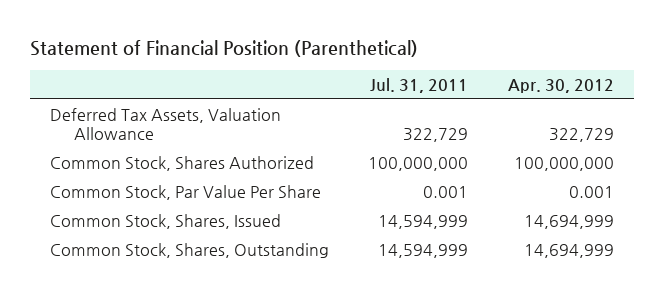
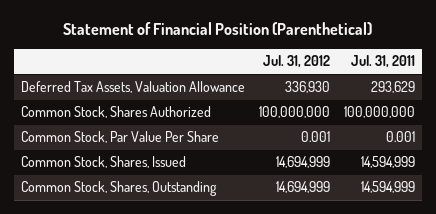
[508,78,615,93] Apr. 30, 2012 -> none
none -> [262,55,330,69] Jul. 31, 2012
[403,127,469,142] 322,729 -> [370,81,415,94] 293,629

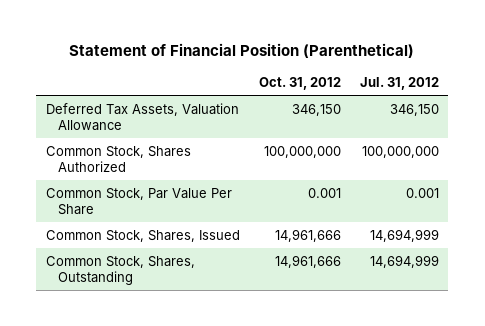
[350,55,415,69] Jul. 31, 2011 -> none
none -> [258,76,341,90] Oct. 31, 2012
[284,81,330,94] 336,930 -> [389,103,439,116] 346,150

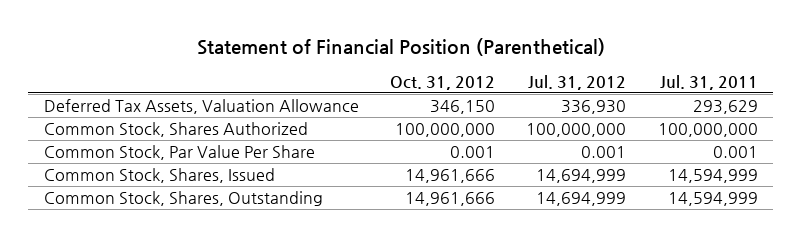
none -> [659,74,758,90] Jul. 31, 2011
[389,103,439,116] 346,150 -> [561,100,627,115] 336,930

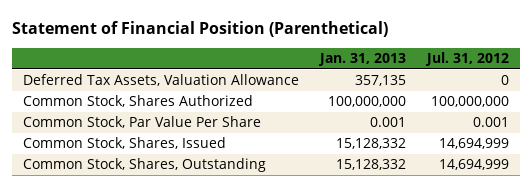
[390,75,496,90] Oct. 31, 2012 -> none
[659,74,758,90] Jul. 31, 2011 -> none
none -> [318,53,407,67] Jan. 31, 2013
[561,100,627,115] 336,930 -> [501,75,510,86] 0

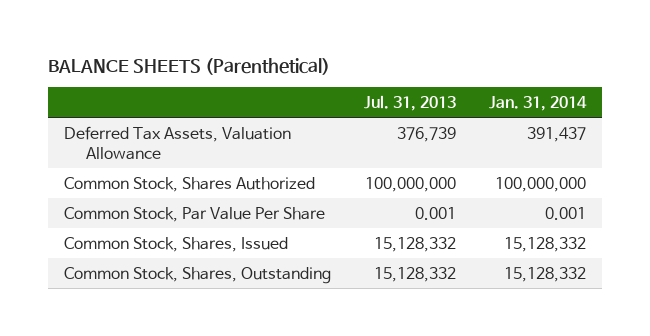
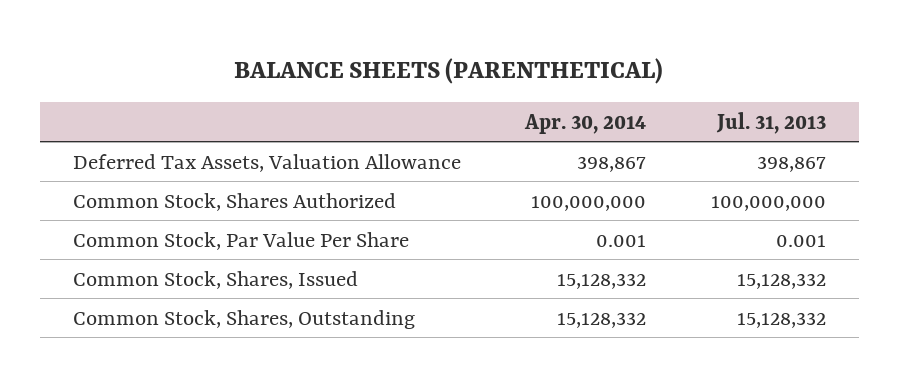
[47,57,330,75] BALANCE SHEETS (Parenthetical) -> [234,57,664,84] BALANCE SHEETS (PARENTHETICAL)
[488,95,587,111] Jan. 31, 2014 -> none
none -> [524,113,647,134] Apr. 30, 2014
[397,126,457,142] 376,739 -> [757,155,827,172] 398,867

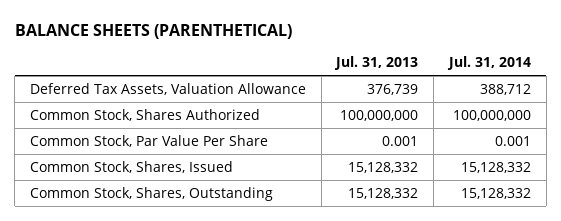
[524,113,647,134] Apr. 30, 2014 -> none
none -> [446,55,531,70] Jul. 31, 2014
[757,155,827,172] 398,867 -> [367,83,419,95] 376,739

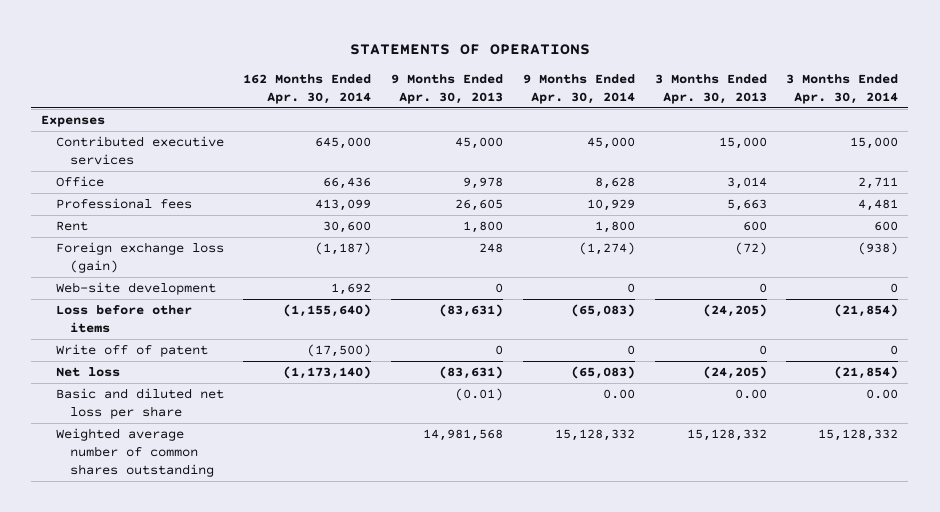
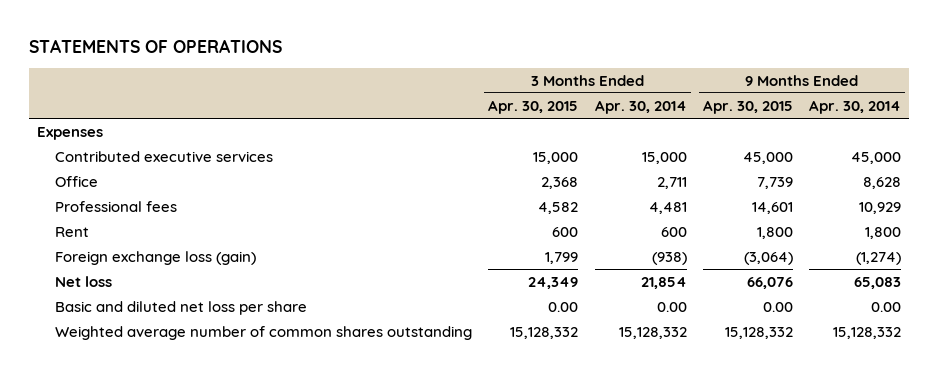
[243,73,372,104] 162 Months Ended Apr. 30, 2014 -> none
[391,73,504,104] 9 Months Ended Apr. 30, 2013 -> none
[654,73,767,104] 3 Months Ended Apr. 30, 2013 -> none
none -> [488,99,579,114] Apr. 30, 2015
none -> [702,99,793,114] Apr. 30, 2015
[55,282,216,296] Web-site development -> none
[55,305,192,334] Loss before other items -> none
[55,344,208,358] Write off of patent -> none
[570,366,635,380] (65,083) -> [854,276,902,289] 65,083
[834,366,899,380] (21,854) -> [640,276,687,289] 21,854

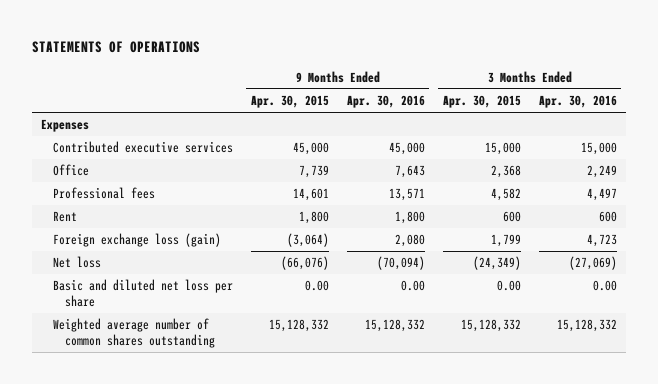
[594,99,687,114] Apr. 30, 2014 -> none
[809,99,902,114] Apr. 30, 2014 -> none
none -> [346,94,425,108] Apr. 30, 2016
none -> [538,94,617,108] Apr. 30, 2016
[528,276,579,289] 24,349 -> [472,256,521,271] (24,349)
[746,276,793,289] 66,076 -> [280,256,329,271] (66,076)

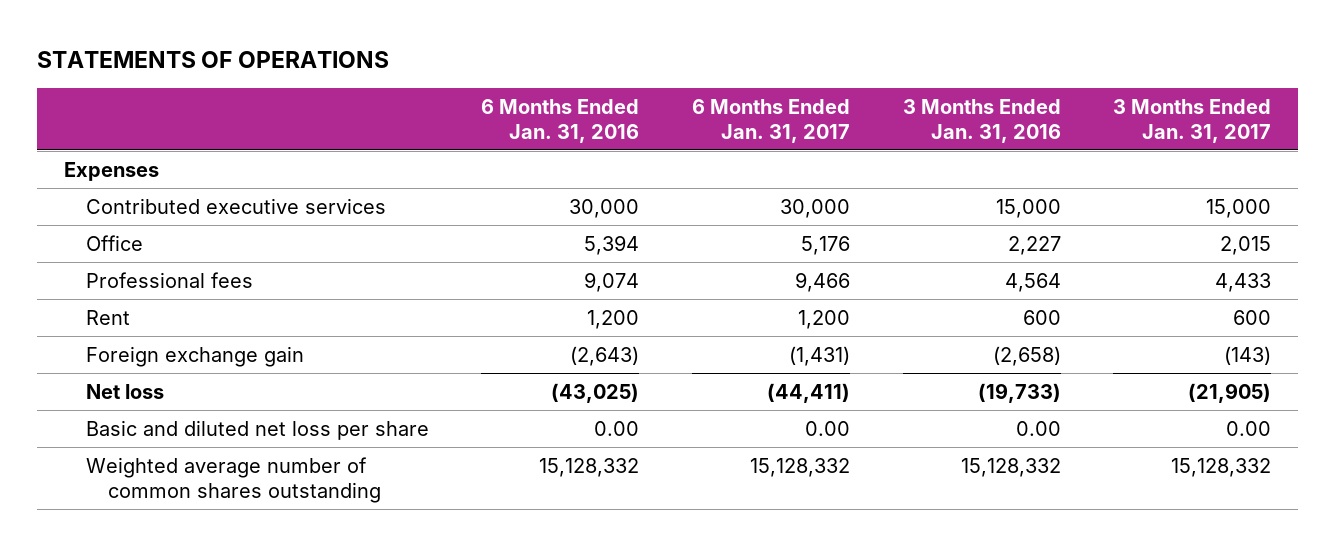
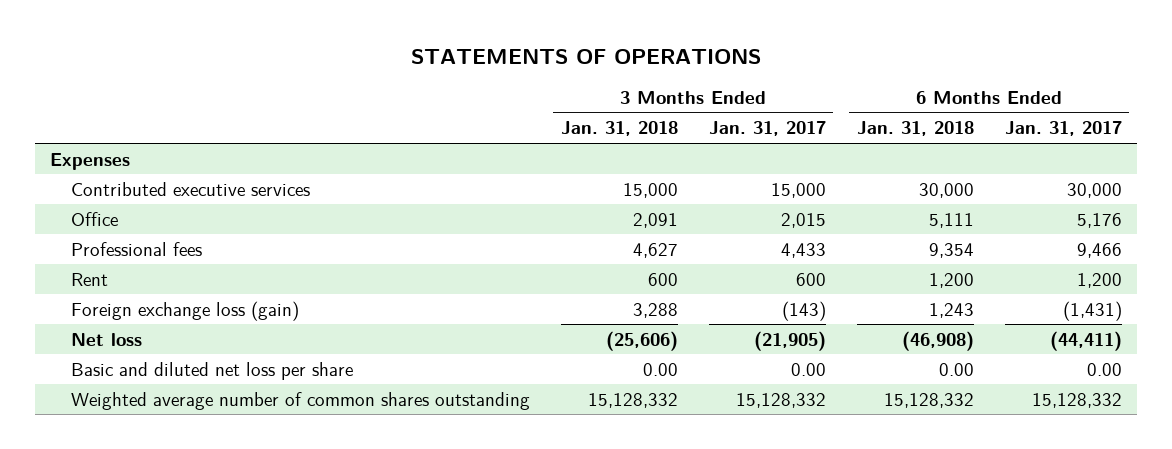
[481,98,640,143] 6 Months Ended Jan. 31, 2016 -> none
[902,98,1061,143] 3 Months Ended Jan. 31, 2016 -> none
none -> [560,121,678,137] Jan. 31, 2018
none -> [856,121,974,137] Jan. 31, 2018
[85,345,304,367] Foreign exchange gain -> [70,300,299,321] Foreign exchange loss (gain)

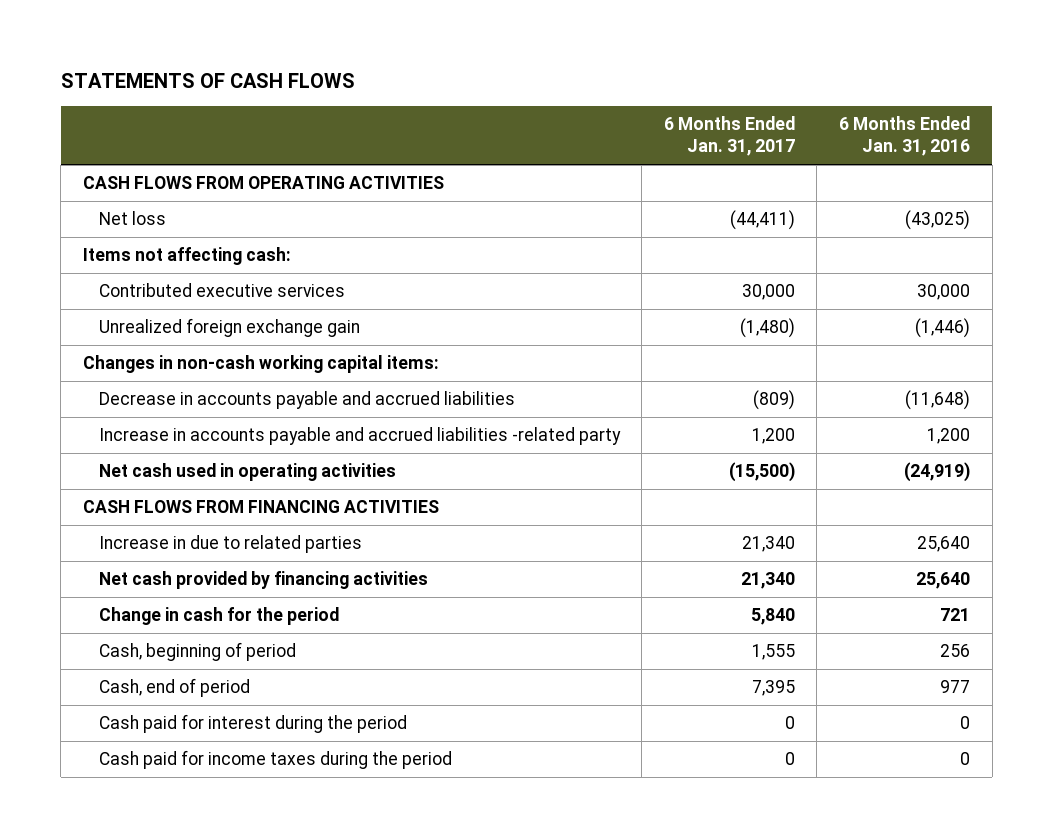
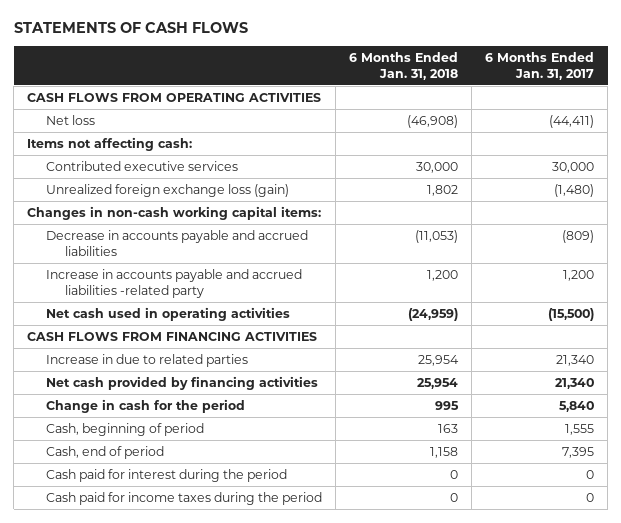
[839,115,971,157] 6 Months Ended Jan. 31, 2016 -> none
none -> [349,52,459,80] 6 Months Ended Jan. 31, 2018
[98,318,360,338] Unrealized foreign exchange gain -> [45,184,289,198] Unrealized foreign exchange loss (gain)

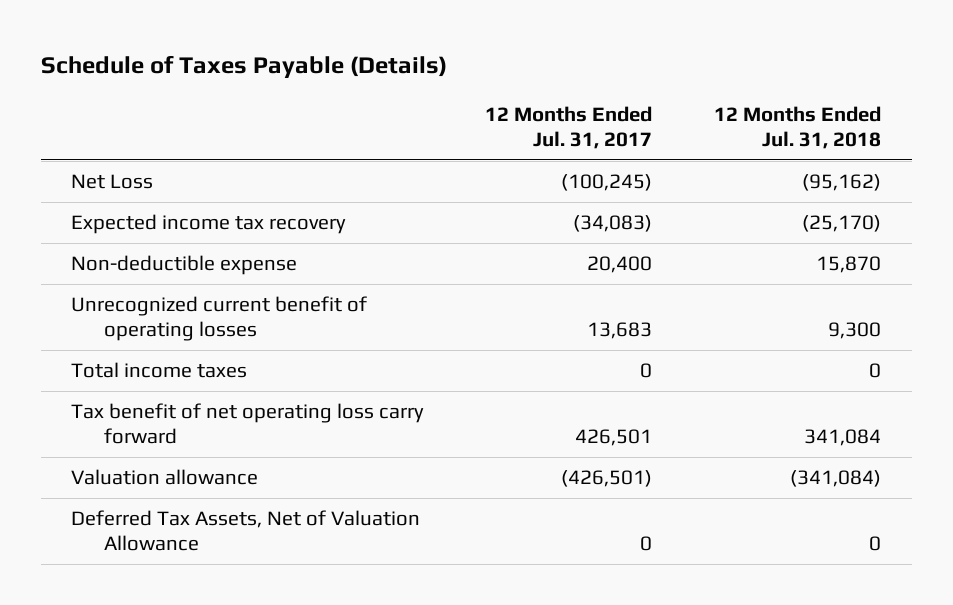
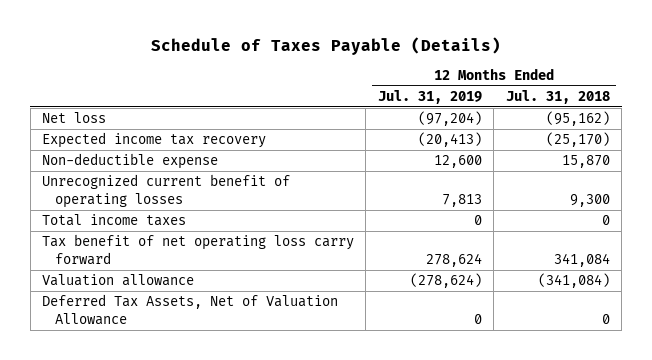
[485,105,653,149] 12 Months Ended Jul. 31, 2017 -> none
none -> [377,89,482,104] Jul. 31, 2019
[71,174,154,190] Net Loss -> [42,112,107,124] Net loss

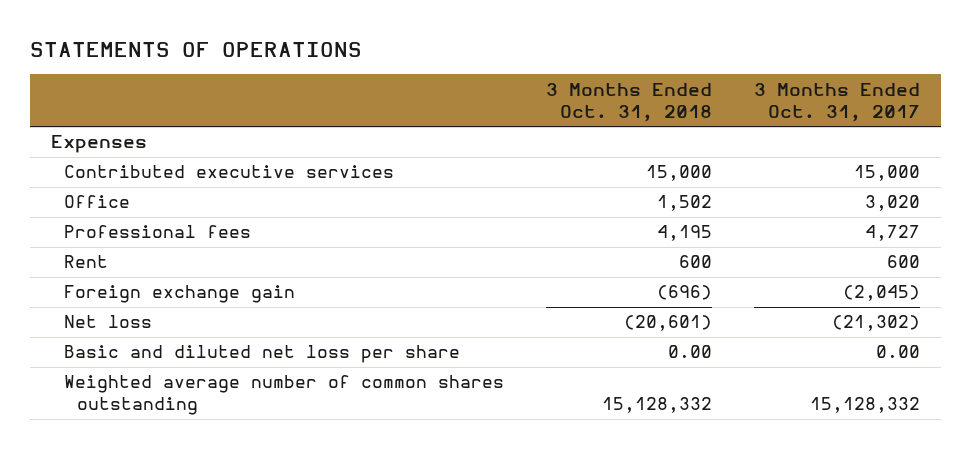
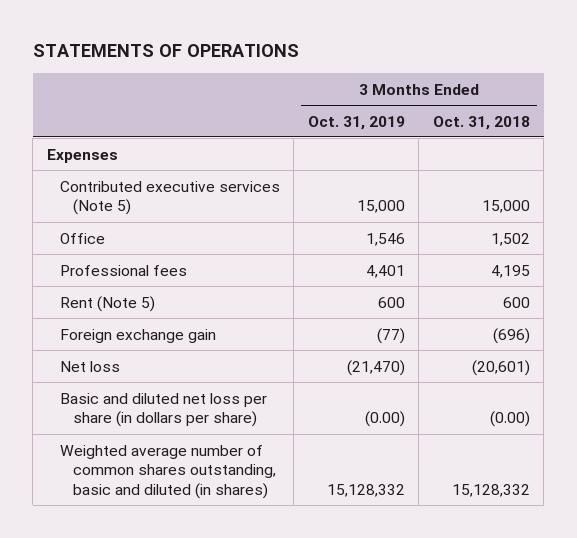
[754,82,921,122] 3 Months Ended Oct. 31, 2017 -> none
none -> [307,115,405,130] Oct. 31, 2019
[63,165,394,179] Contributed executive services -> [59,180,280,216] Contributed executive services (Note 5)
[63,255,108,269] Rent -> [59,295,155,312] Rent (Note 5)
[63,345,460,364] Basic and diluted net loss per share -> [59,392,267,428] Basic and diluted net loss per share (in dollars per share)
[668,345,713,359] 0.00 -> [489,411,530,428] (0.00)
[63,375,504,416] Weighted average number of common shares outstanding -> [59,444,276,499] Weighted average number of common shares outstanding, basic and diluted (in shares)

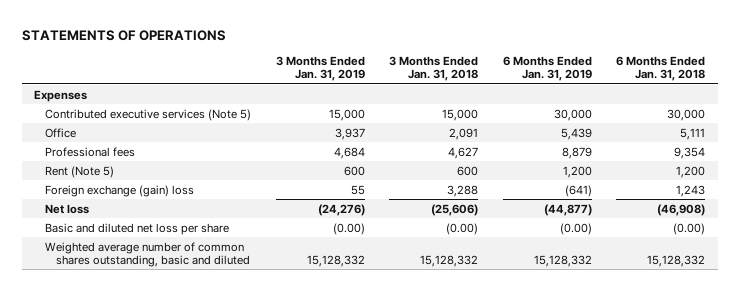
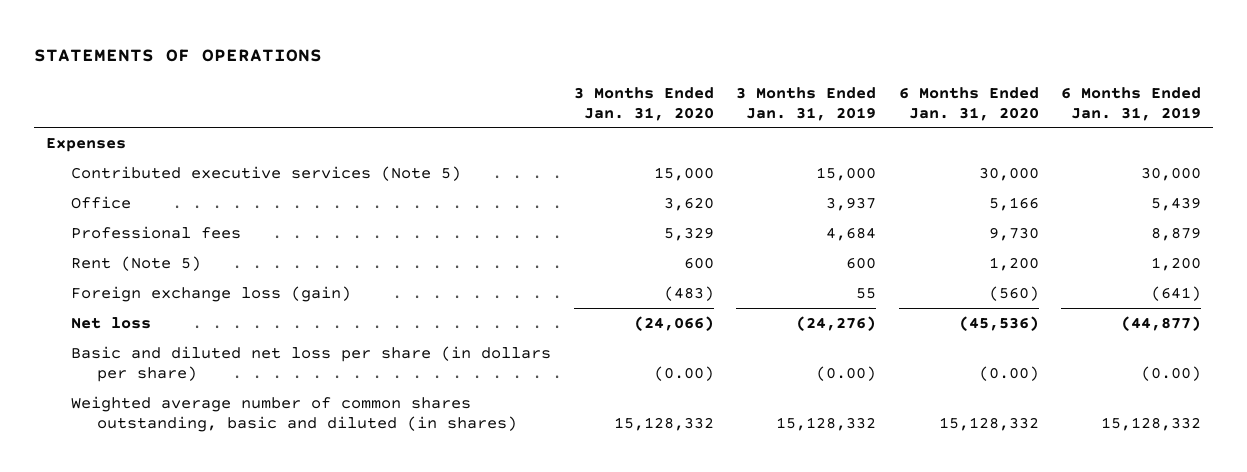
[389,55,479,82] 3 Months Ended Jan. 31, 2018 -> none
[616,55,706,82] 6 Months Ended Jan. 31, 2018 -> none
none -> [573,86,714,121] 3 Months Ended Jan. 31, 2020
none -> [898,86,1039,121] 6 Months Ended Jan. 31, 2020
[45,184,195,197] Foreign exchange (gain) loss -> [71,285,352,302] Foreign exchange loss (gain)
[45,222,230,235] Basic and diluted net loss per share -> [71,345,552,382] Basic and diluted net loss per share (in dollars per share)
[45,241,250,267] Weighted average number of common shares outstanding, basic and diluted -> [71,395,517,432] Weighted average number of common shares outstanding, basic and diluted (in shares)

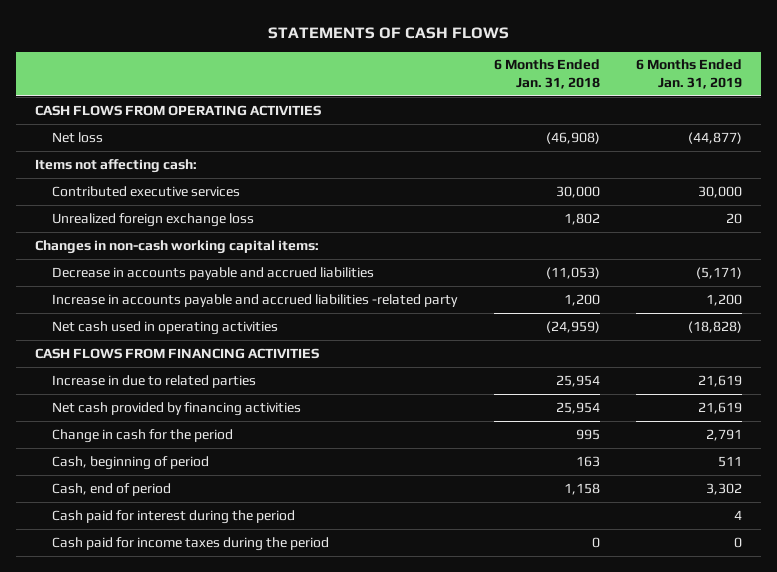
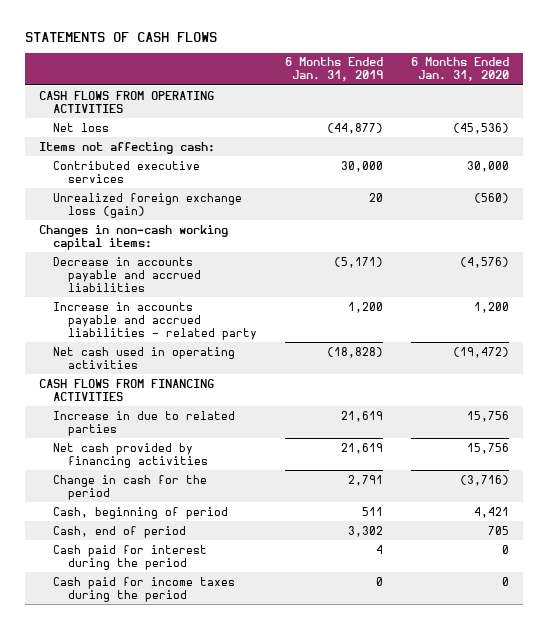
[493,59,600,89] 6 Months Ended Jan. 31, 2018 -> none
none -> [410,57,509,82] 6 Months Ended Jan. 31, 2020
[52,212,255,227] Unrealized foreign exchange loss -> [53,192,243,218] Unrealized foreign exchange loss (gain)
[52,293,459,307] Increase in accounts payable and accrued liabilities -related party -> [53,301,258,340] Increase in accounts payable and accrued liabilities - related party

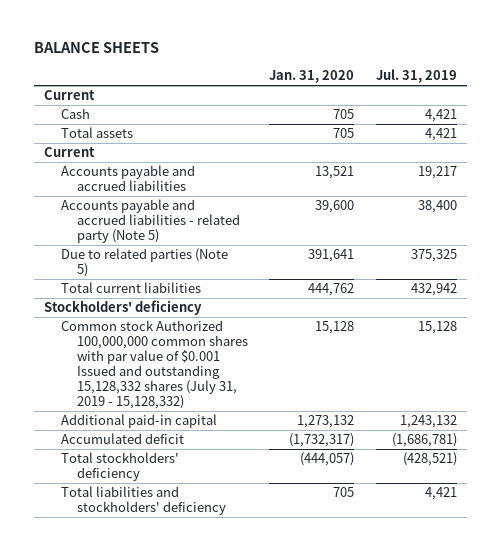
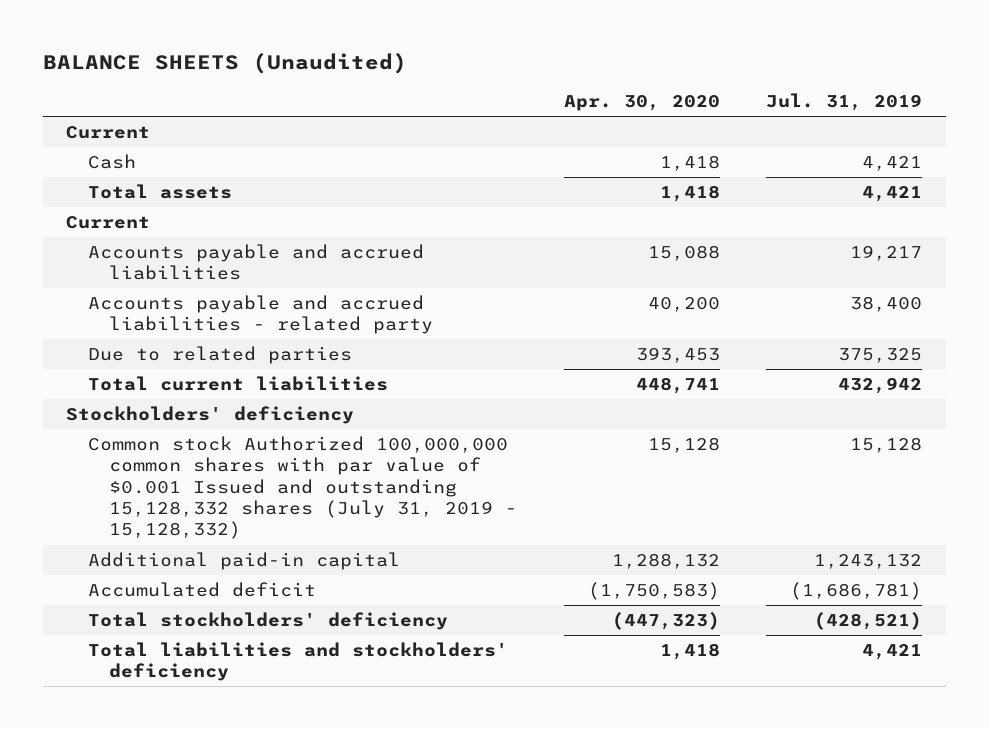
[33,42,159,54] BALANCE SHEETS -> [43,53,408,75] BALANCE SHEETS (Unaudited)
[269,70,355,84] Jan. 31, 2020 -> none
none -> [563,95,720,112] Apr. 30, 2020
[60,199,241,244] Accounts payable and accrued liabilities - related party (Note 5) -> [87,294,434,335] Accounts payable and accrued liabilities - related party
[60,248,228,278] Due to related parties (Note 5) -> [87,345,352,364] Due to related parties

